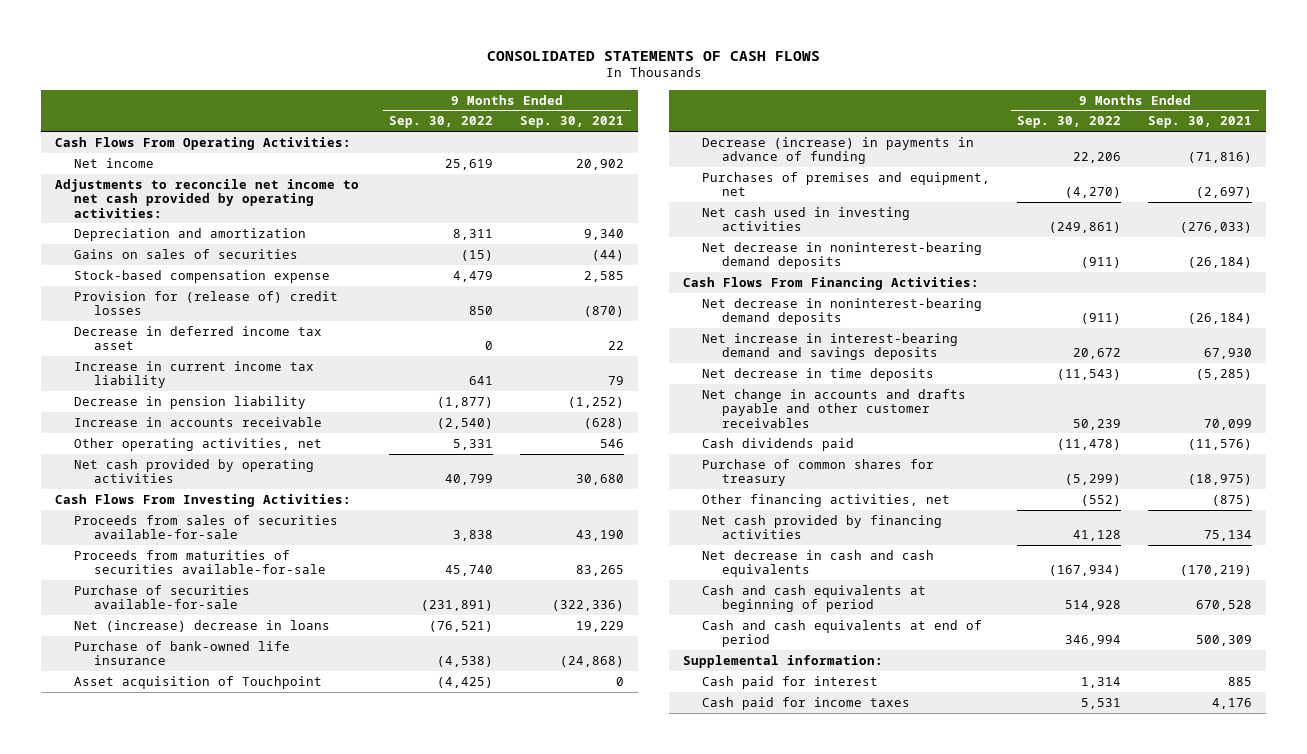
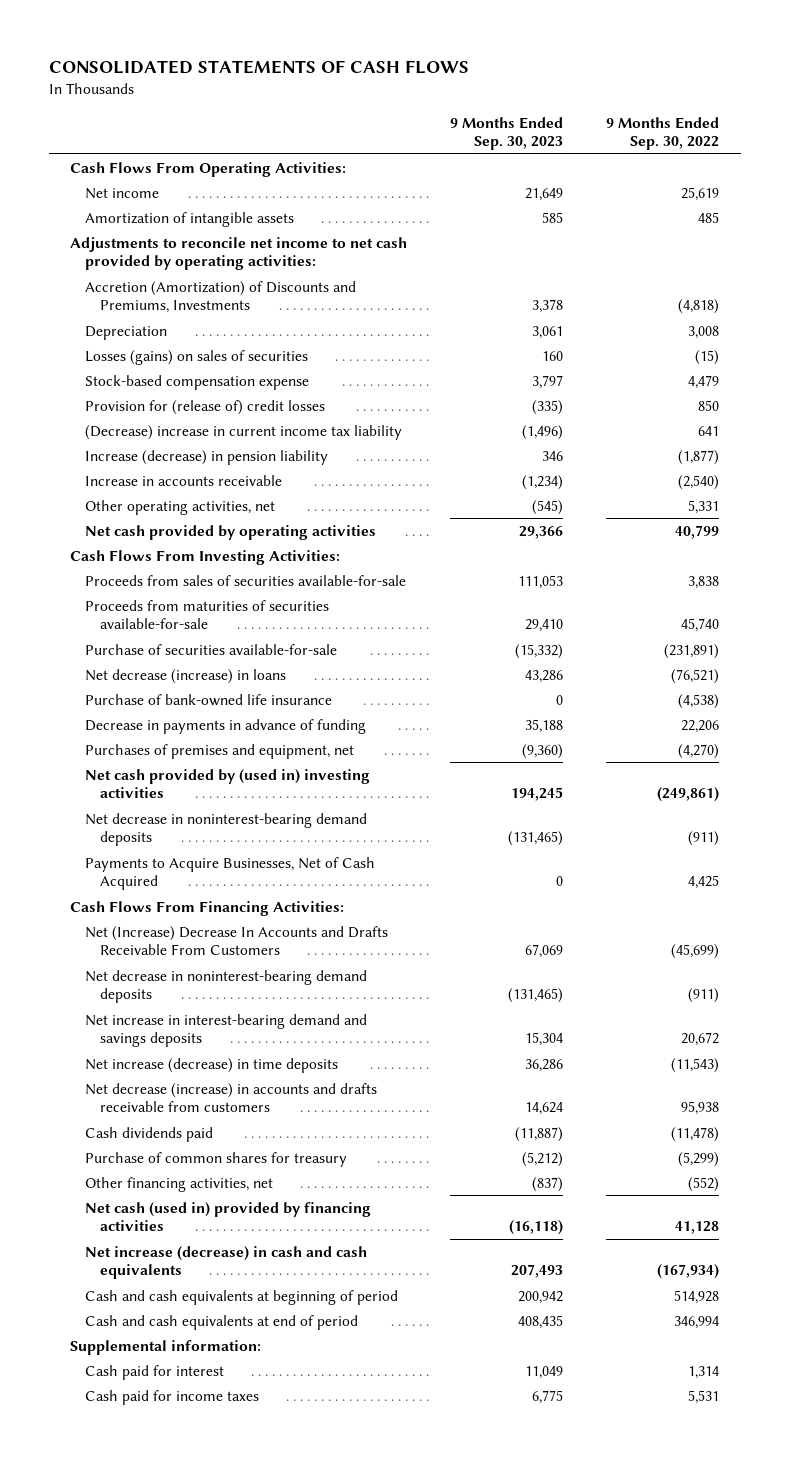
[520,116,625,129] Sep. 30, 2021 -> none
none -> [450,116,564,151] 9 Months Ended Sep. 30, 2023
none -> [85,211,295,227] Amortization of intangible assets
[74,227,307,241] Depreciation and amortization -> none
none -> [85,280,357,314] Accretion (Amortization) of Discounts and Premiums, Investments
none -> [85,325,168,340] Depreciation
[74,248,299,259] Gains on sales of securities -> [85,349,309,365] Losses (gains) on sales of securities
[74,325,323,351] Decrease in deferred income tax asset -> none
[74,360,315,389] Increase in current income tax liability -> [85,424,403,440] (Decrease) increase in current income tax liability
[74,395,307,409] Decrease in pension liability -> [85,449,329,465] Increase (decrease) in pension liability
[74,619,331,632] Net (increase) decrease in loans -> [85,668,287,684] Net decrease (increase) in loans
[74,675,323,689] Asset acquisition of Touchpoint -> none
[702,136,975,165] Decrease (increase) in payments in advance of funding -> [85,718,367,734] Decrease in payments in advance of funding
[702,206,911,232] Net cash used in investing activities -> [85,768,371,799] Net cash provided by (used in) investing activities
none -> [85,856,376,891] Payments to Acquire Businesses, Net of Cash Acquired
none -> [85,925,389,956] Net (Increase) Decrease In Accounts and Drafts Receivable From Customers
[702,367,935,381] Net decrease in time deposits -> [85,1057,339,1073] Net increase (decrease) in time deposits
[702,388,967,428] Net change in accounts and drafts payable and other customer receivables -> [85,1082,378,1113] Net decrease (increase) in accounts and drafts receivable from customers
[1073,418,1122,430] 50,239 -> [681,1101,720,1116] 95,938
[702,514,943,540] Net cash provided by financing activities -> [85,1201,372,1232] Net cash (used in) provided by financing activities
[702,549,935,578] Net decrease in cash and cash equivalents -> [85,1245,368,1280] Net increase (decrease) in cash and cash equivalents

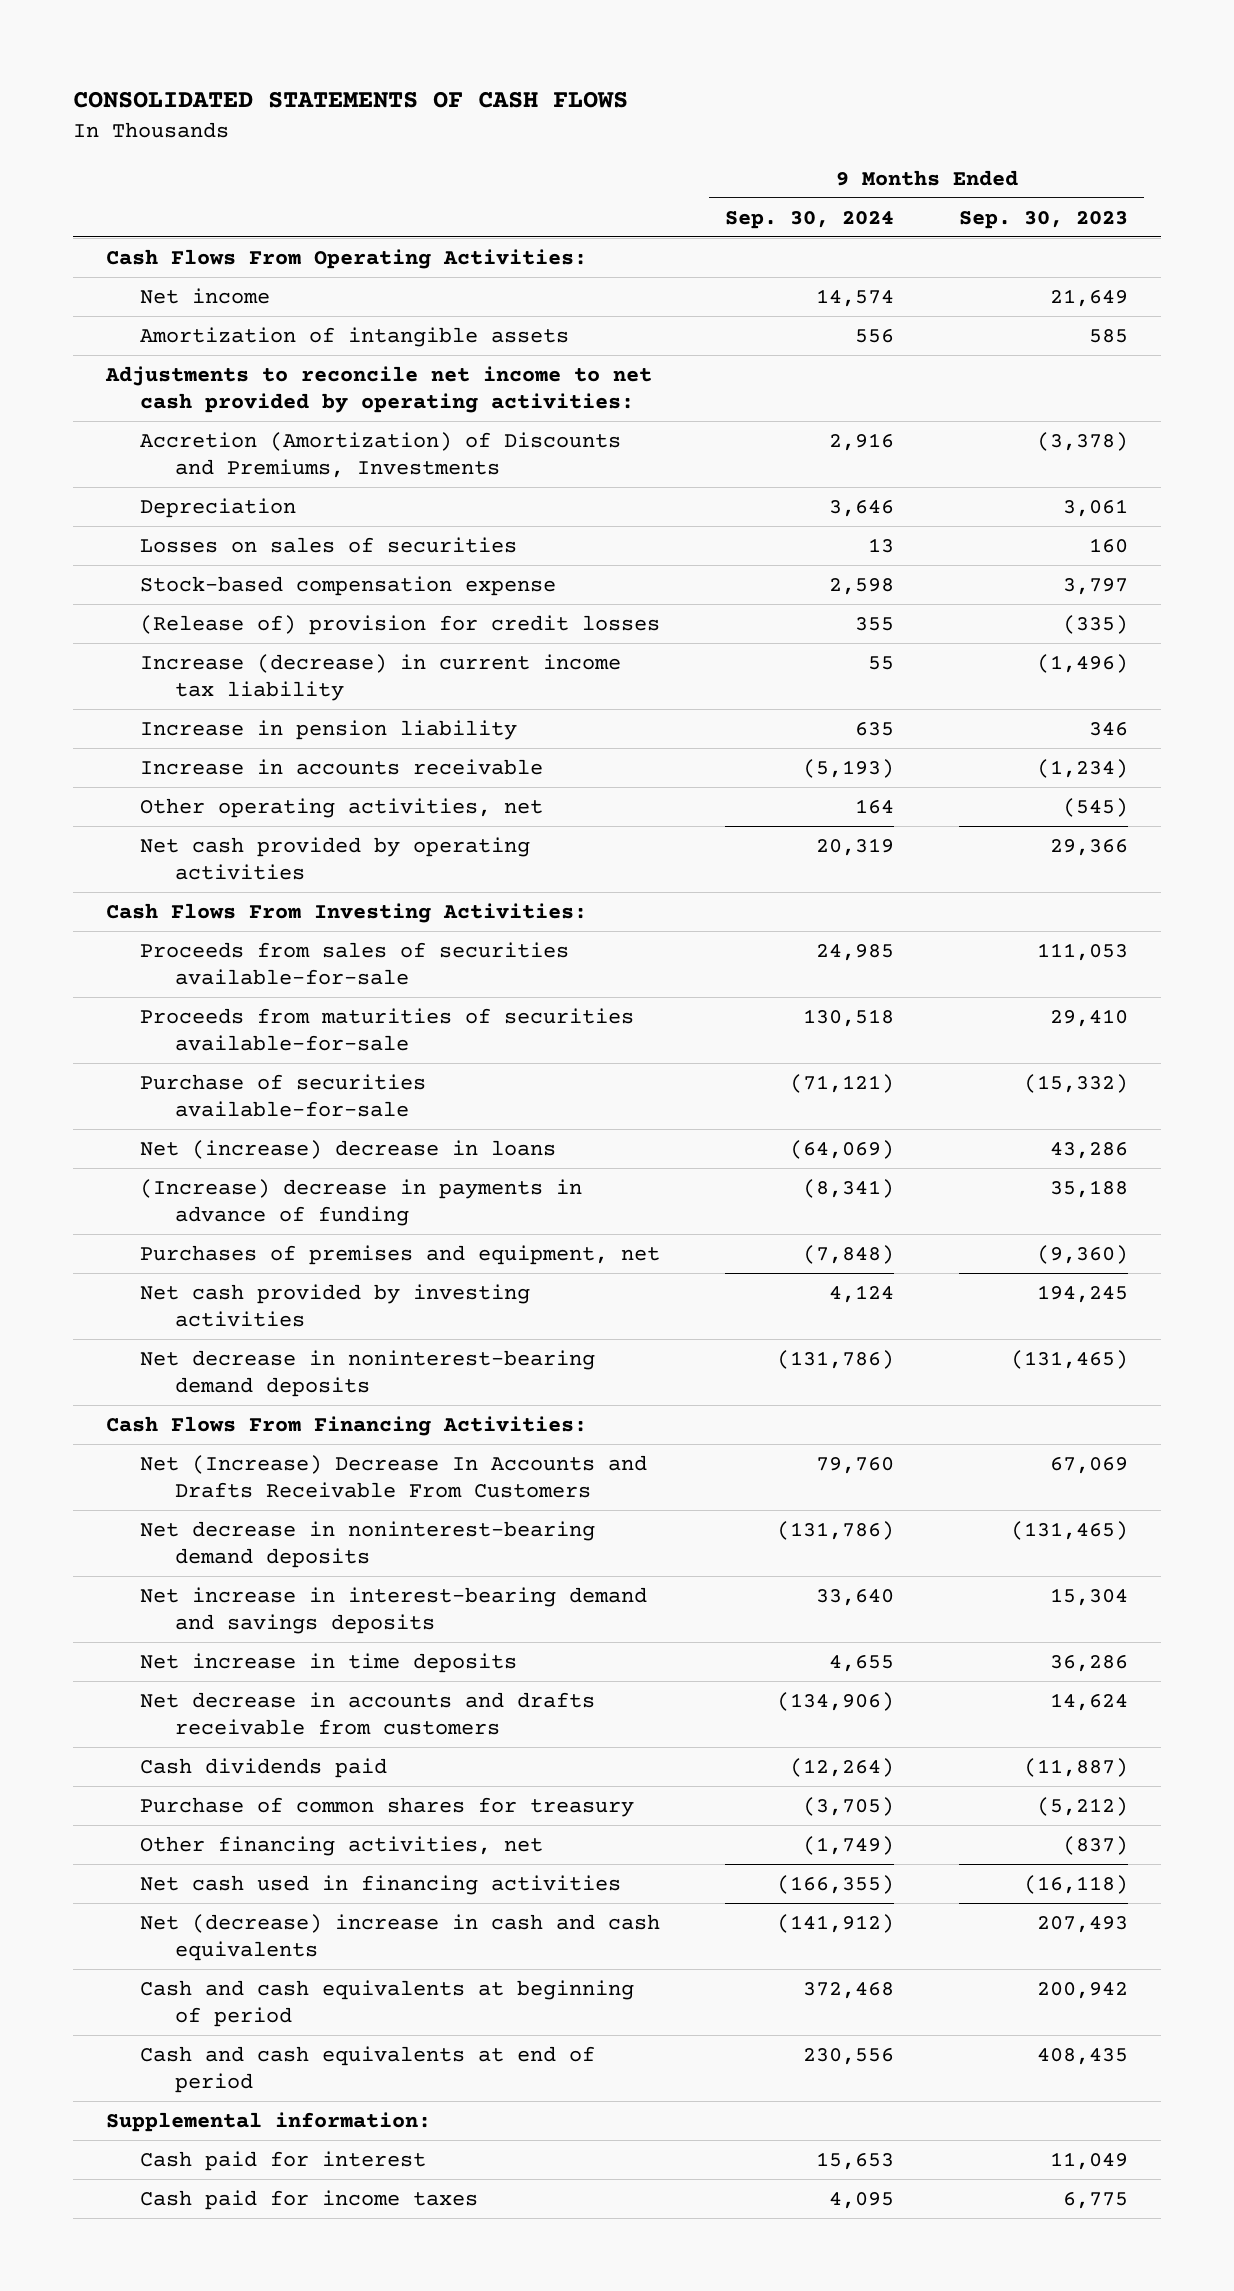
[606,116,720,151] 9 Months Ended Sep. 30, 2022 -> none
none -> [725,210,895,229] Sep. 30, 2024
[532,299,564,314] 3,378 -> [1037,431,1129,451] (3,378)
[85,349,309,365] Losses (gains) on sales of securities -> [140,536,518,553] Losses on sales of securities
[85,399,326,415] Provision for (release of) credit losses -> [140,614,661,635] (Release of) provision for credit losses
[85,424,403,440] (Decrease) increase in current income tax liability -> [140,653,622,701] Increase (decrease) in current income tax liability
[85,449,329,465] Increase (decrease) in pension liability -> [140,719,518,740] Increase in pension liability
[85,693,333,706] Purchase of bank-owned life insurance -> none
[85,668,287,684] Net decrease (increase) in loans -> [140,1139,557,1159] Net (increase) decrease in loans
[85,718,367,734] Decrease in payments in advance of funding -> [140,1178,583,1226] (Increase) decrease in payments in advance of funding
[85,768,371,799] Net cash provided by (used in) investing activities -> [140,1283,531,1327] Net cash provided by investing activities
[85,856,376,891] Payments to Acquire Businesses, Net of Cash Acquired -> none
[85,1057,339,1073] Net increase (decrease) in time deposits -> [140,1652,518,1673] Net increase in time deposits
[85,1082,378,1113] Net decrease (increase) in accounts and drafts receivable from customers -> [140,1691,596,1735] Net decrease in accounts and drafts receivable from customers
[85,1201,372,1232] Net cash (used in) provided by financing activities -> [140,1874,622,1895] Net cash used in financing activities
[85,1245,368,1280] Net increase (decrease) in cash and cash equivalents -> [140,1913,661,1961] Net (decrease) increase in cash and cash equivalents

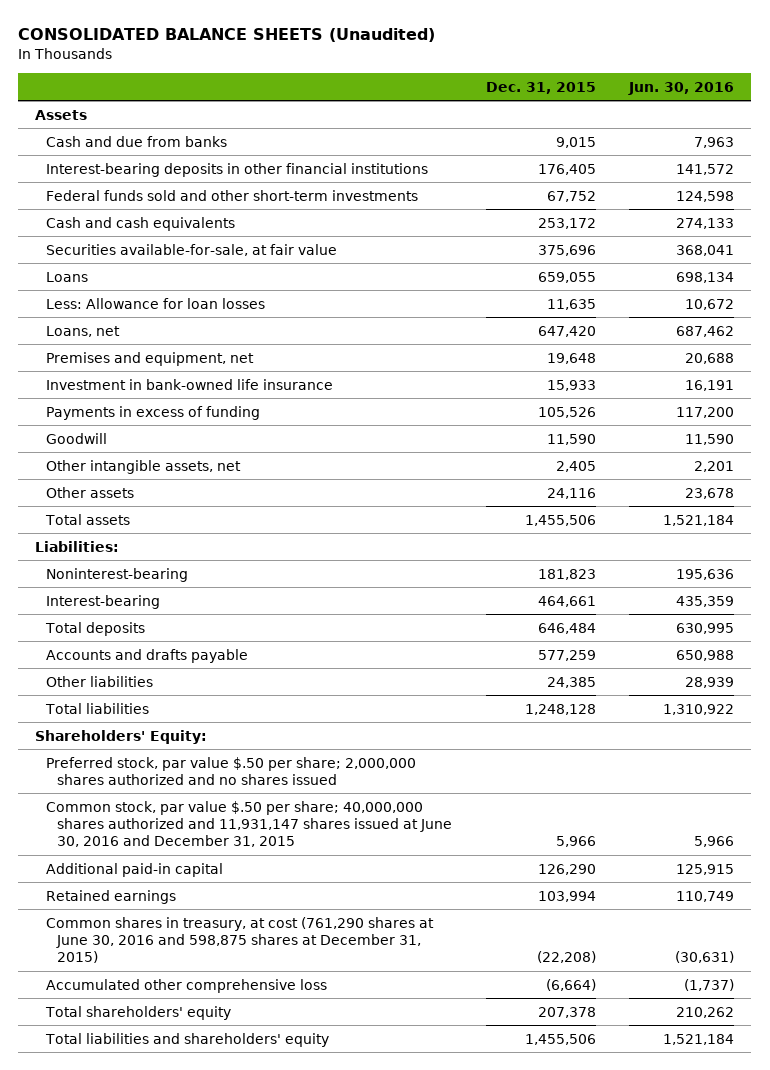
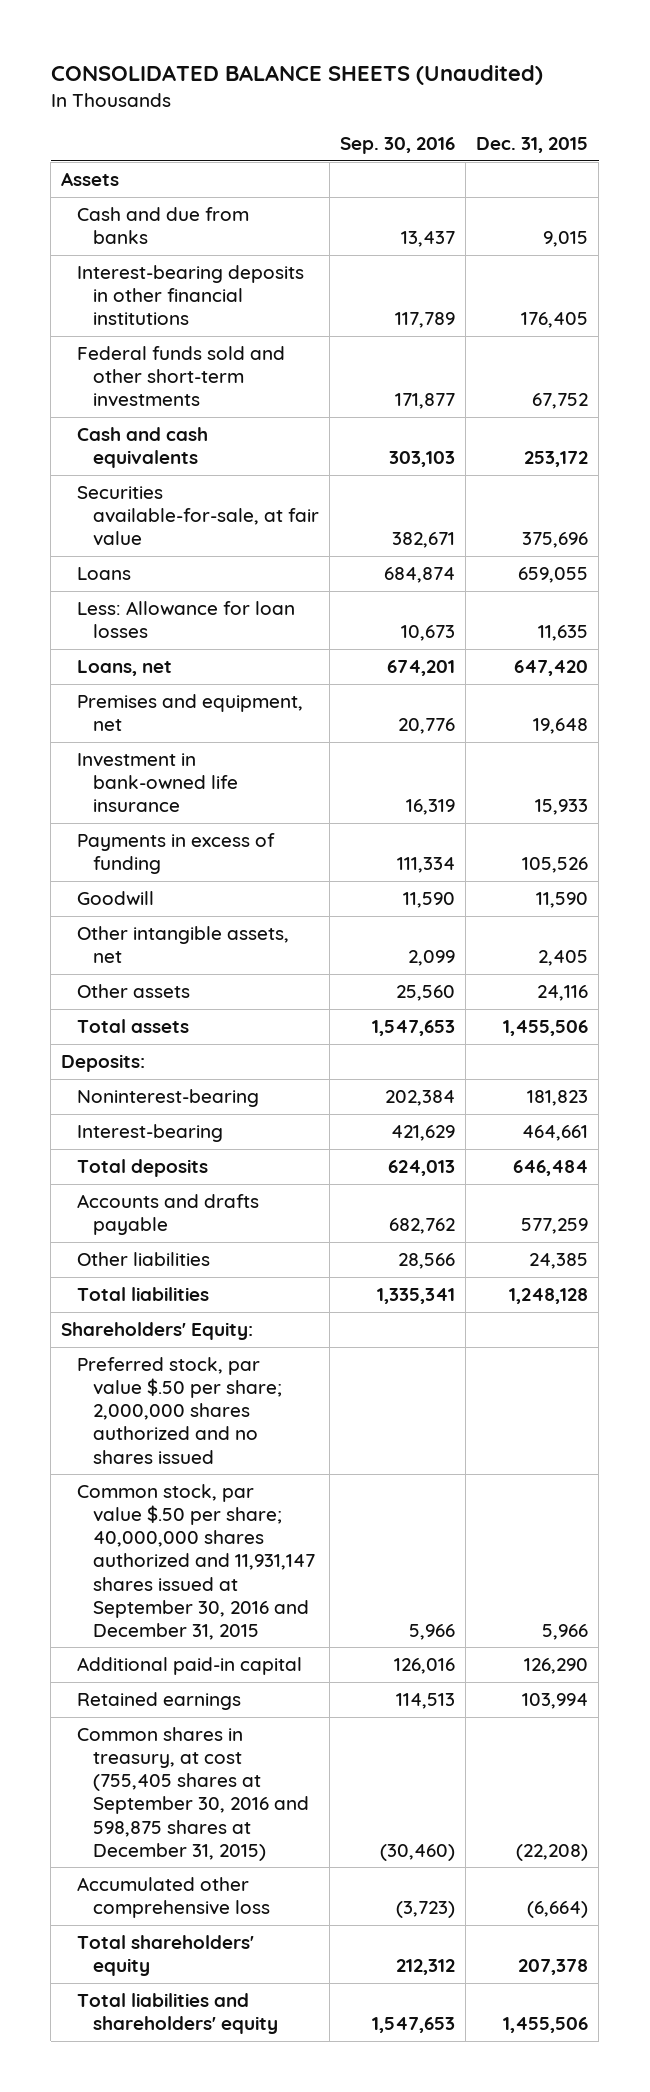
[628,81,735,95] Jun. 30, 2016 -> none
none -> [340,136,456,154] Sep. 30, 2016
[35,540,120,552] Liabilities: -> none
none -> [61,1054,146,1073] Deposits:
[45,800,452,848] Common stock, par value $.50 per share; 40,000,000 shares authorized and 11,931,147 shares issued at June 30, 2016 and December 31, 2015 -> [77,1484,316,1640] Common stock, par value $.50 per share; 40,000,000 shares authorized and 11,931,147 shares issued at September 30, 2016 and December 31, 2015
[45,916,434,964] Common shares in treasury, at cost (761,290 shares at June 30, 2016 and 598,875 shares at December 31, 2015) -> [77,1727,310,1861] Common shares in treasury, at cost (755,405 shares at September 30, 2016 and 598,875 shares at December 31, 2015)

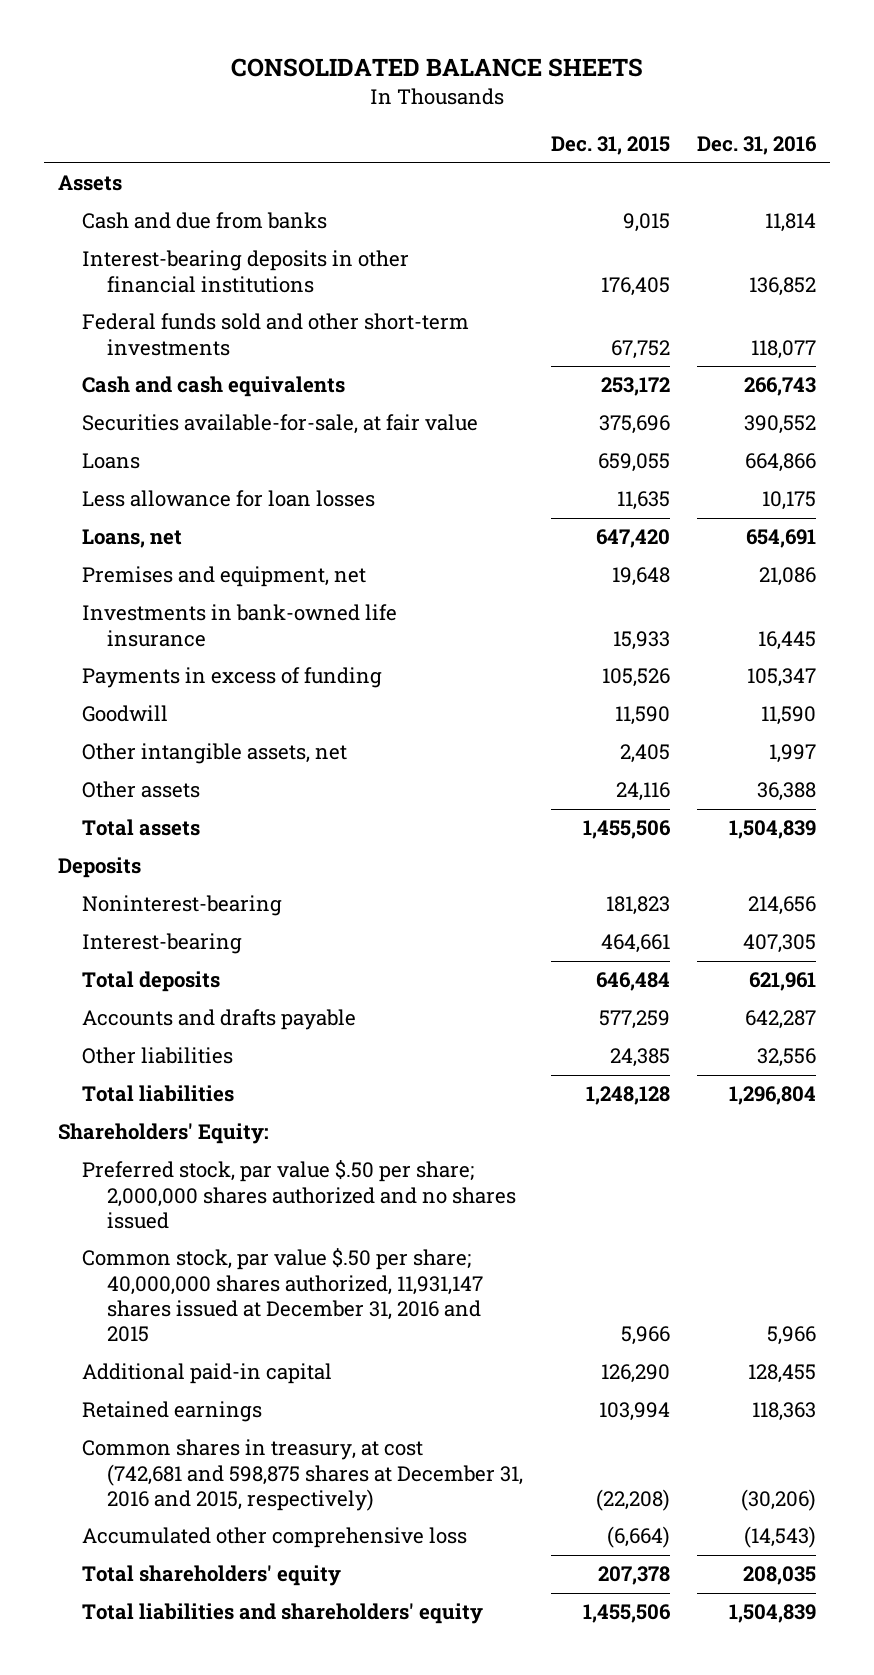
[50,64,543,85] CONSOLIDATED BALANCE SHEETS (Unaudited) -> [231,58,644,78] CONSOLIDATED BALANCE SHEETS
[340,136,456,154] Sep. 30, 2016 -> none
none -> [697,136,818,156] Dec. 31, 2016
[77,601,296,639] Less: Allowance for loan losses -> [82,490,376,508] Less allowance for loan losses
[77,753,239,813] Investment in bank-owned life insurance -> [82,604,398,647] Investments in bank-owned life insurance
[61,1054,146,1073] Deposits: -> [57,857,141,879] Deposits
[77,1484,316,1640] Common stock, par value $.50 per share; 40,000,000 shares authorized and 11,931,147 shares issued at September 30, 2016 and December 31, 2015 -> [82,1248,483,1343] Common stock, par value $.50 per share; 40,000,000 shares authorized, 11,931,147 shares issued at December 31, 2016 and 2015
[77,1727,310,1861] Common shares in treasury, at cost (755,405 shares at September 30, 2016 and 598,875 shares at December 31, 2015) -> [82,1439,523,1511] Common shares in treasury, at cost (742,681 and 598,875 shares at December 31, 2016 and 2015, respectively)

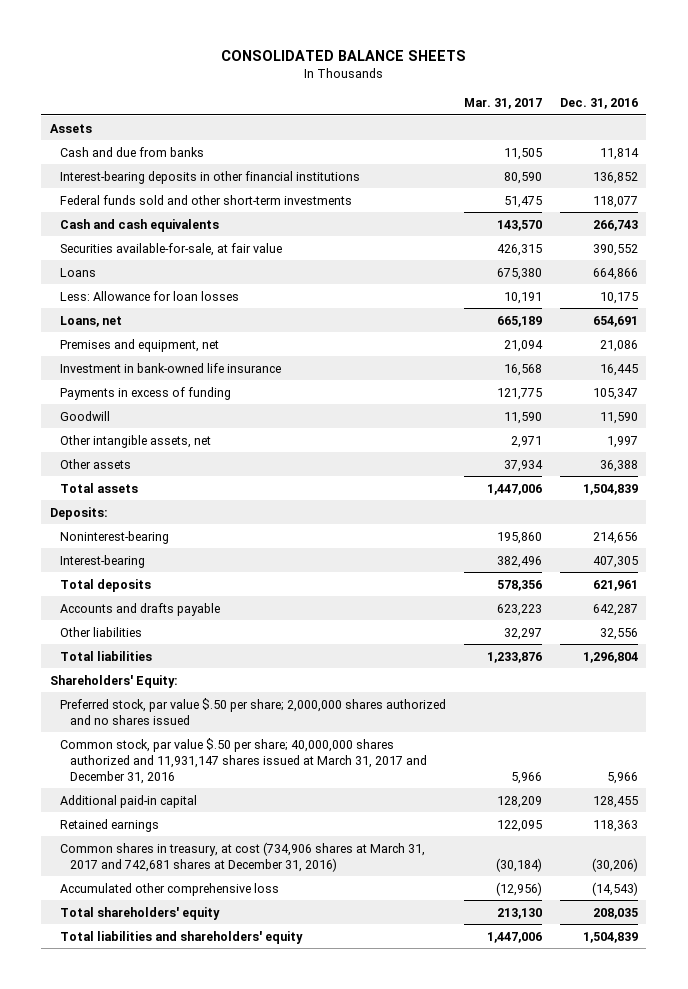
[550,136,670,156] Dec. 31, 2015 -> none
none -> [463,97,542,109] Mar. 31, 2017
[82,490,376,508] Less allowance for loan losses -> [59,290,239,301] Less: Allowance for loan losses
[82,604,398,647] Investments in bank-owned life insurance -> [59,362,281,373] Investment in bank-owned life insurance
[57,857,141,879] Deposits -> [50,506,109,520] Deposits:
[82,1248,483,1343] Common stock, par value $.50 per share; 40,000,000 shares authorized, 11,931,147 shares issued at December 31, 2016 and 2015 -> [59,737,427,784] Common stock, par value $.50 per share; 40,000,000 shares authorized and 11,931,147 shares issued at March 31, 2017 and December 31, 2016
[82,1439,523,1511] Common shares in treasury, at cost (742,681 and 598,875 shares at December 31, 2016 and 2015, respectively) -> [59,841,425,872] Common shares in treasury, at cost (734,906 shares at March 31, 2017 and 742,681 shares at December 31, 2016)

